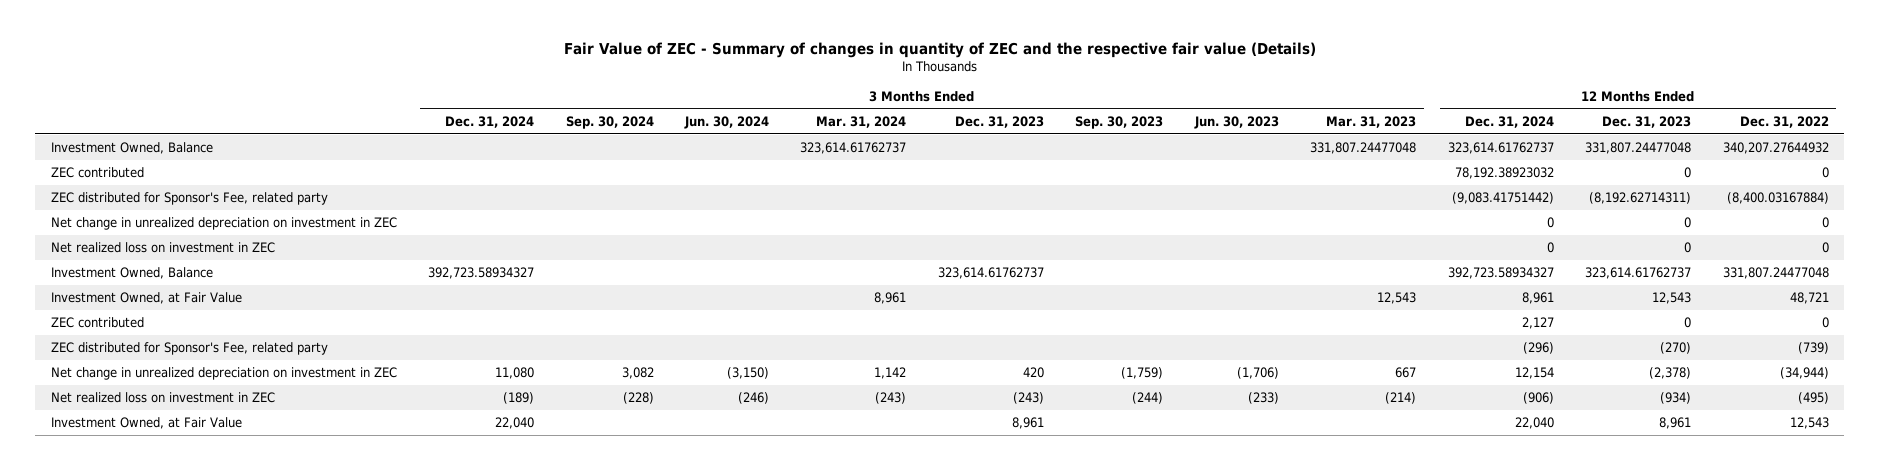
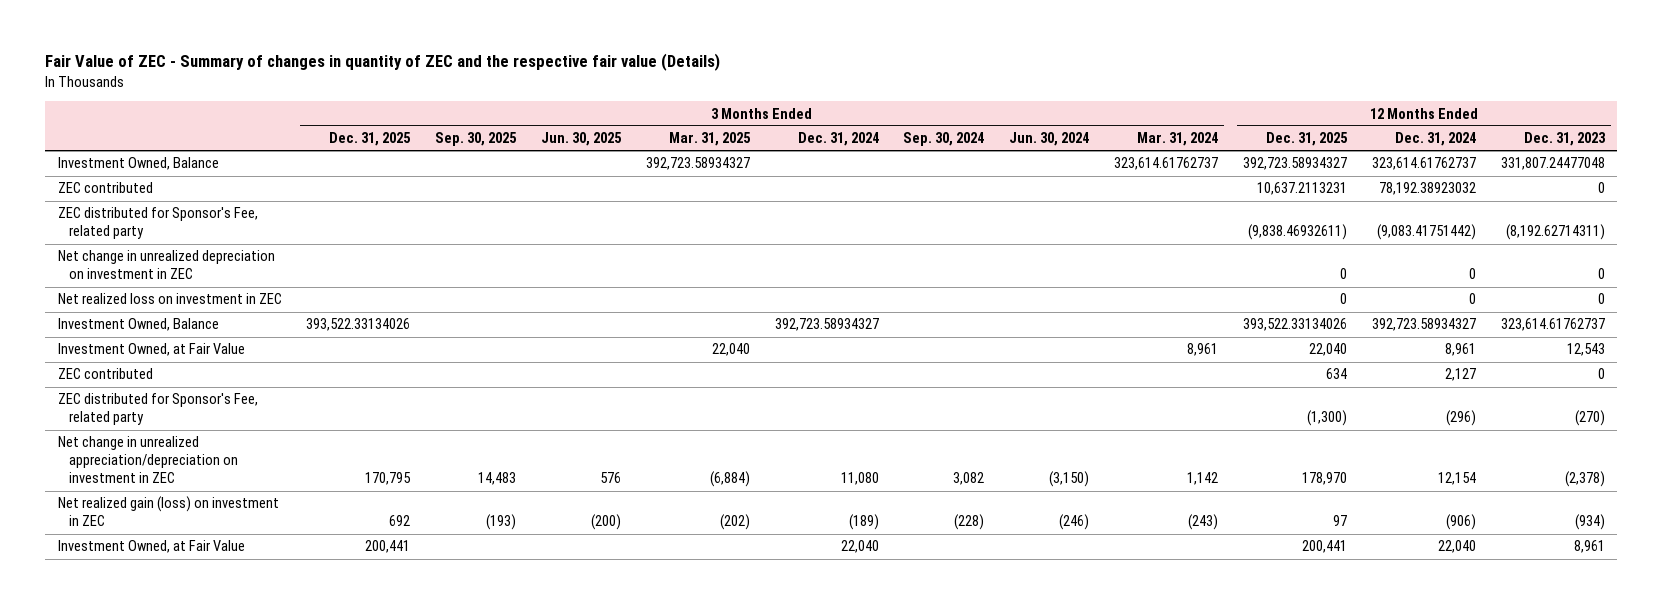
[954,115,1044,128] Dec. 31, 2023 -> none
[1075,115,1164,129] Sep. 30, 2023 -> none
[1193,115,1279,129] Jun. 30, 2023 -> none
[1326,115,1417,128] Mar. 31, 2023 -> none
[1739,115,1829,128] Dec. 31, 2022 -> none
none -> [329,132,412,147] Dec. 31, 2025
none -> [435,132,518,147] Sep. 30, 2025
none -> [540,132,622,147] Jun. 30, 2025
none -> [668,132,751,147] Mar. 31, 2025
none -> [1265,132,1348,147] Dec. 31, 2025
[50,367,397,381] Net change in unrealized depreciation on investment in ZEC -> [57,436,239,484] Net change in unrealized appreciation/depreciation on investment in ZEC
[50,392,275,404] Net realized loss on investment in ZEC -> [57,496,279,527] Net realized gain (loss) on investment in ZEC

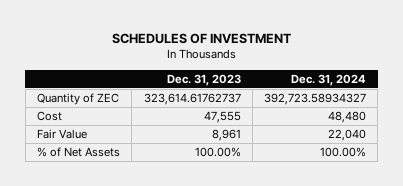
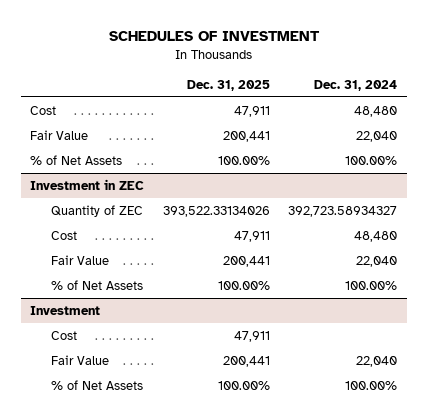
[166,73,241,86] Dec. 31, 2023 -> none
none -> [186,79,270,91] Dec. 31, 2025
none -> [30,105,57,115] Cost
none -> [30,129,89,140] Fair Value
none -> [30,154,123,165] % of Net Assets
none -> [30,178,145,190] Investment in ZEC
none -> [30,305,101,315] Investment
none -> [51,330,78,340] Cost
none -> [51,354,110,365] Fair Value
none -> [51,379,144,390] % of Net Assets

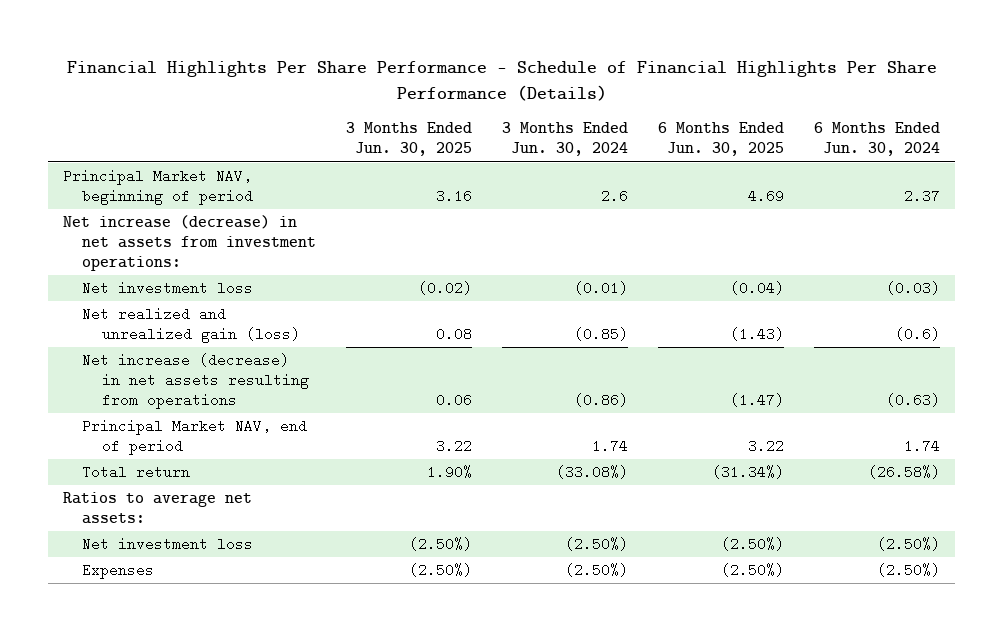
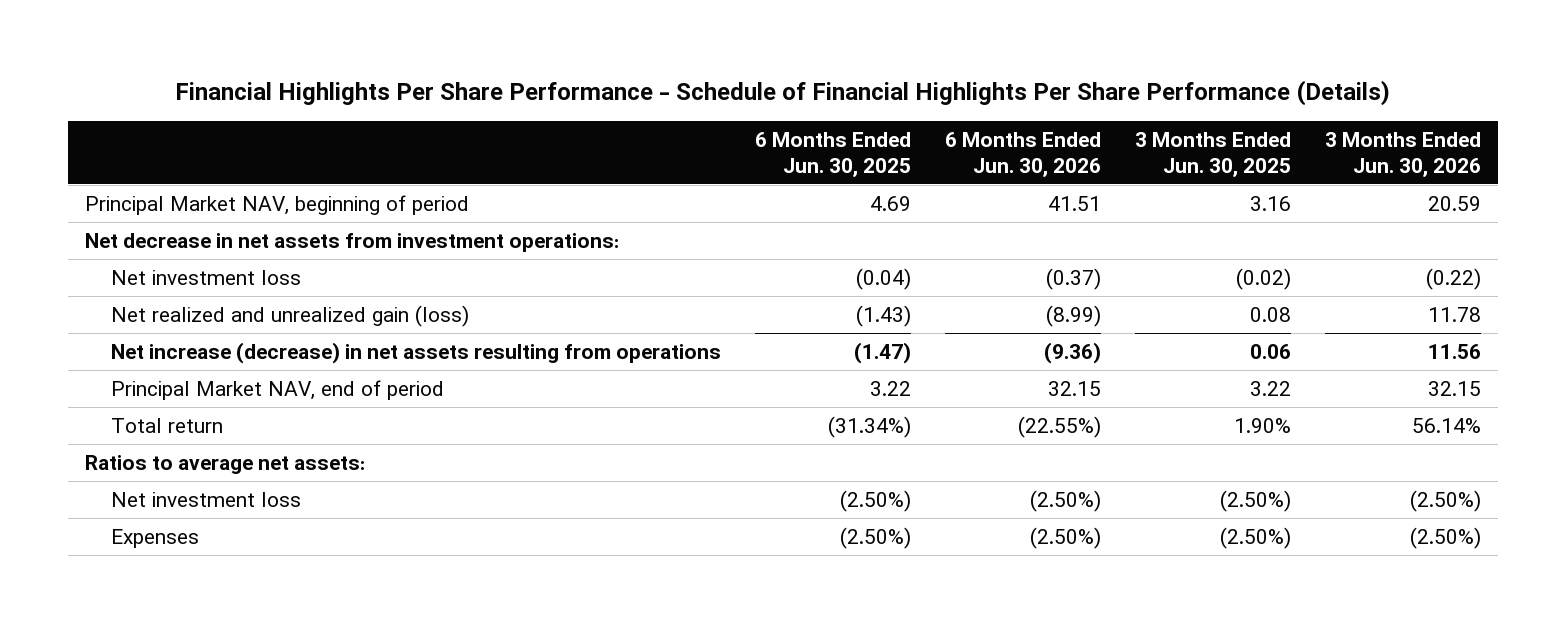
[502,122,629,157] 3 Months Ended Jun. 30, 2024 -> none
[814,122,941,157] 6 Months Ended Jun. 30, 2024 -> none
none -> [944,132,1101,177] 6 Months Ended Jun. 30, 2026
none -> [1324,132,1481,177] 3 Months Ended Jun. 30, 2026
[62,215,317,272] Net increase (decrease) in net assets from investment operations: -> [84,233,619,253] Net decrease in net assets from investment operations:

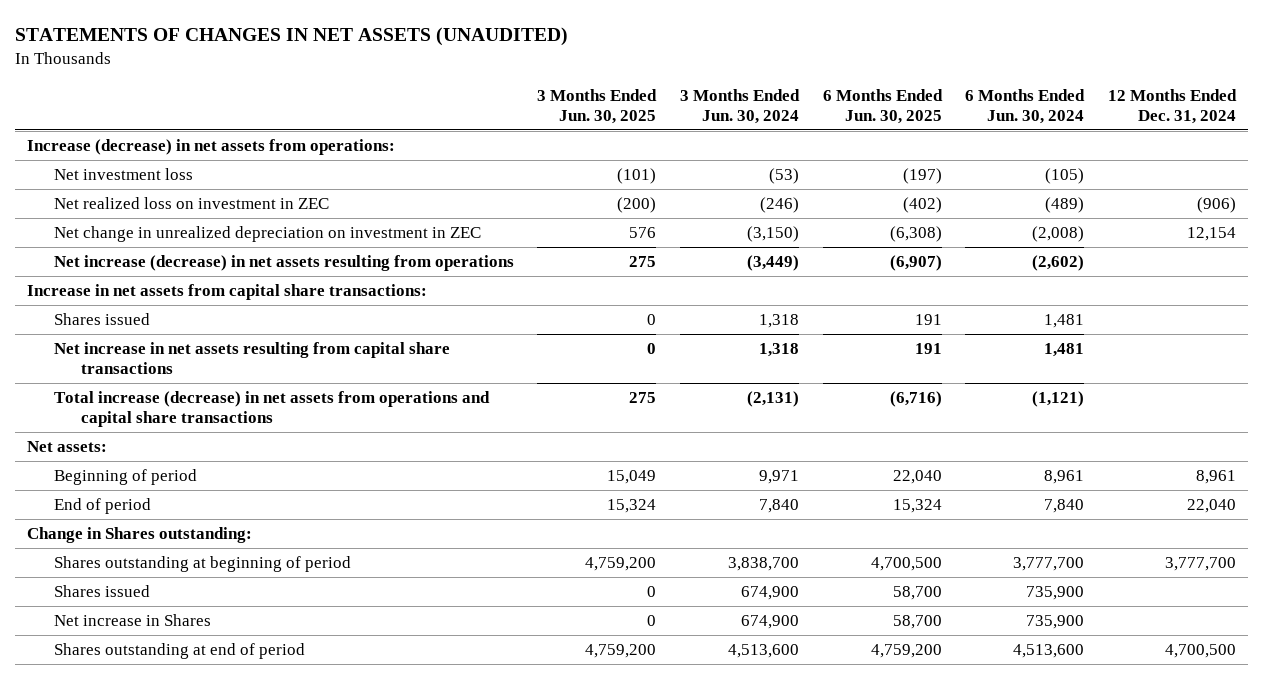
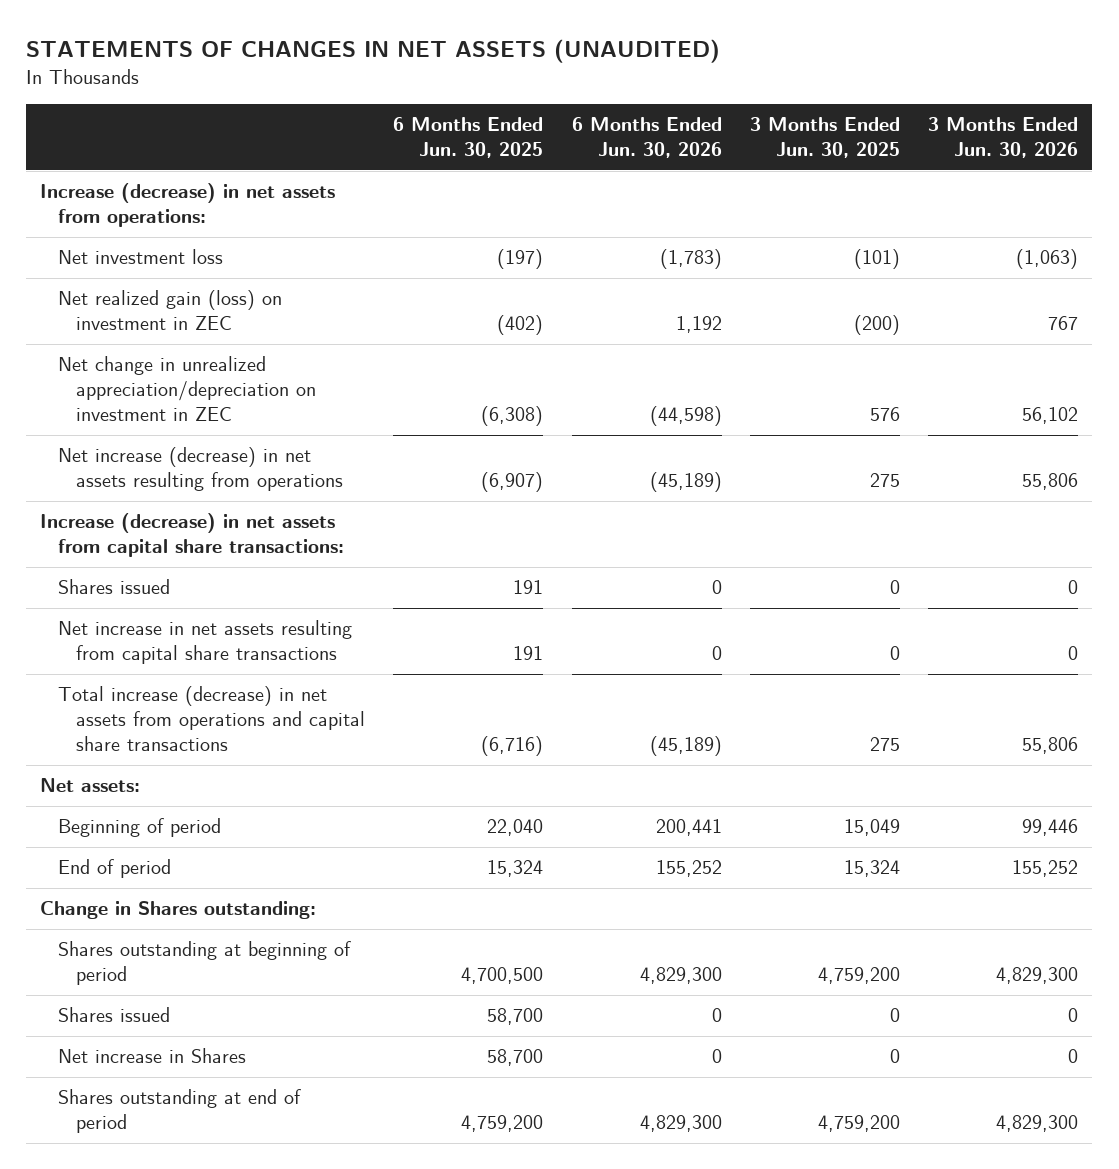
[679,89,800,124] 3 Months Ended Jun. 30, 2024 -> none
[965,89,1086,124] 6 Months Ended Jun. 30, 2024 -> none
[1108,89,1238,124] 12 Months Ended Dec. 31, 2024 -> none
none -> [571,117,722,159] 6 Months Ended Jun. 30, 2026
none -> [928,117,1079,159] 3 Months Ended Jun. 30, 2026
[53,197,329,210] Net realized loss on investment in ZEC -> [58,290,283,331] Net realized gain (loss) on investment in ZEC
[53,226,481,243] Net change in unrealized depreciation on investment in ZEC -> [58,356,317,422] Net change in unrealized appreciation/depreciation on investment in ZEC
[26,284,427,301] Increase in net assets from capital share transactions: -> [40,513,345,558] Increase (decrease) in net assets from capital share transactions:

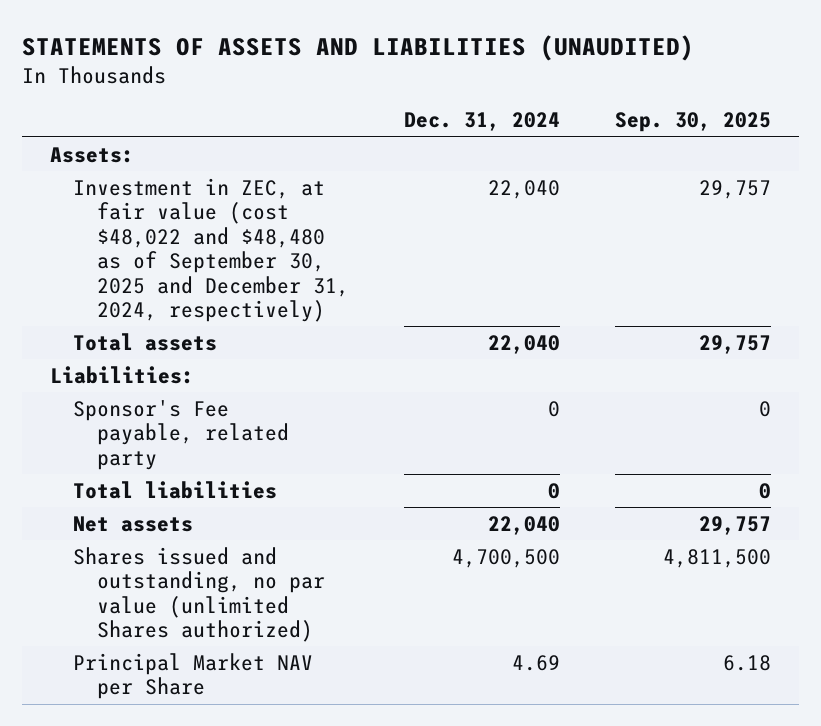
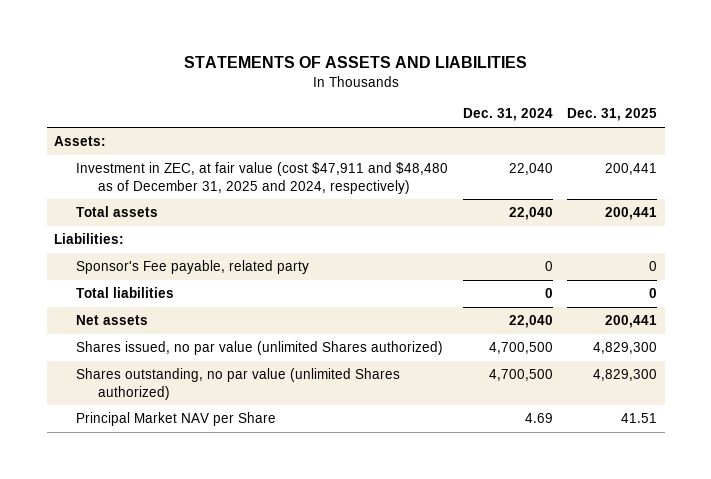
[22,34,695,61] STATEMENTS OF ASSETS AND LIABILITIES (UNAUDITED) -> [183,56,527,69] STATEMENTS OF ASSETS AND LIABILITIES
[615,112,772,133] Sep. 30, 2025 -> none
none -> [567,108,658,122] Dec. 31, 2025
[73,177,349,323] Investment in ZEC, at fair value (cost $48,022 and $48,480 as of September 30, 2025 and December 31, 2024, respectively) -> [76,162,449,194] Investment in ZEC, at fair value (cost $47,911 and $48,480 as of December 31, 2025 and 2024, respectively)
none -> [76,341,444,356] Shares issued, no par value (unlimited Shares authorized)
[73,546,325,643] Shares issued and outstanding, no par value (unlimited Shares authorized) -> [76,368,401,400] Shares outstanding, no par value (unlimited Shares authorized)

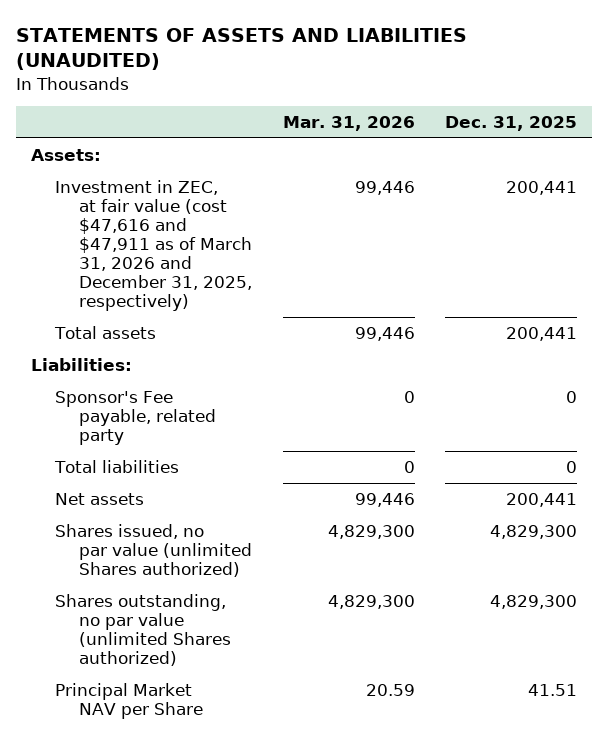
[183,56,527,69] STATEMENTS OF ASSETS AND LIABILITIES -> [16,27,468,71] STATEMENTS OF ASSETS AND LIABILITIES (UNAUDITED)
[462,108,553,122] Dec. 31, 2024 -> none
none -> [282,115,415,131] Mar. 31, 2026
[76,162,449,194] Investment in ZEC, at fair value (cost $47,911 and $48,480 as of December 31, 2025 and 2024, respectively) -> [55,179,253,312] Investment in ZEC, at fair value (cost $47,616 and $47,911 as of March 31, 2026 and December 31, 2025, respectively)

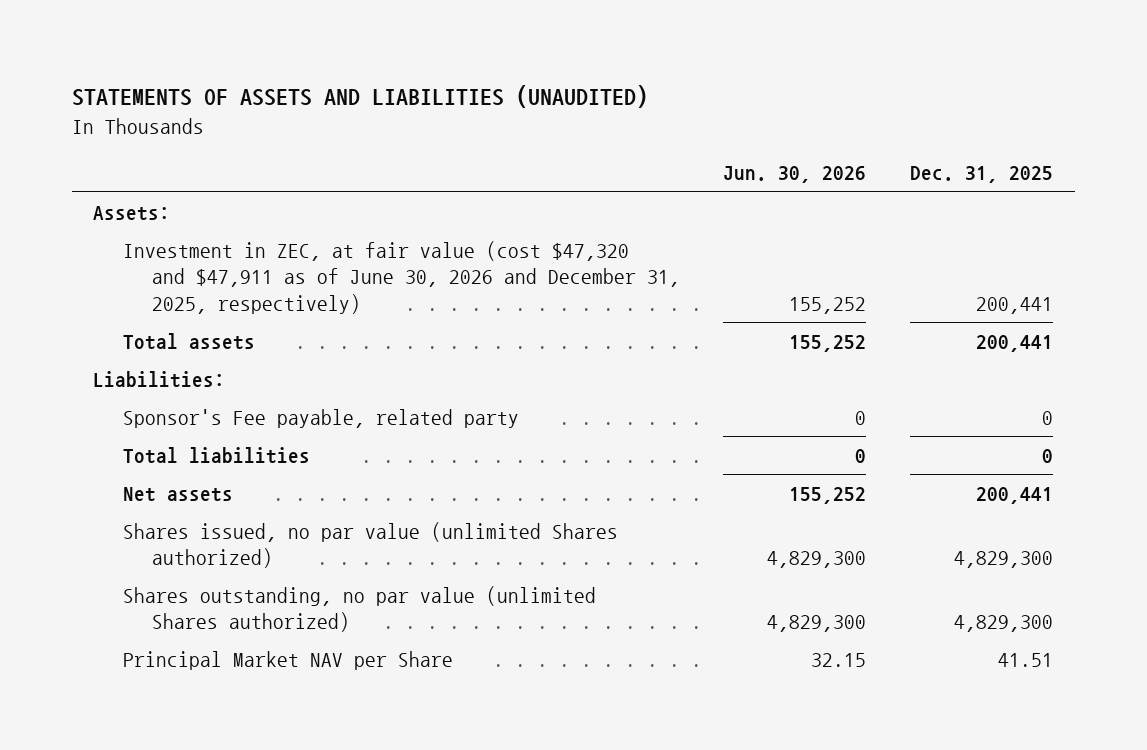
[282,115,415,131] Mar. 31, 2026 -> none
none -> [723,166,867,184] Jun. 30, 2026
[55,179,253,312] Investment in ZEC, at fair value (cost $47,616 and $47,911 as of March 31, 2026 and December 31, 2025, respectively) -> [122,240,680,315] Investment in ZEC, at fair value (cost $47,320 and $47,911 as of June 30, 2026 and December 31, 2025, respectively)

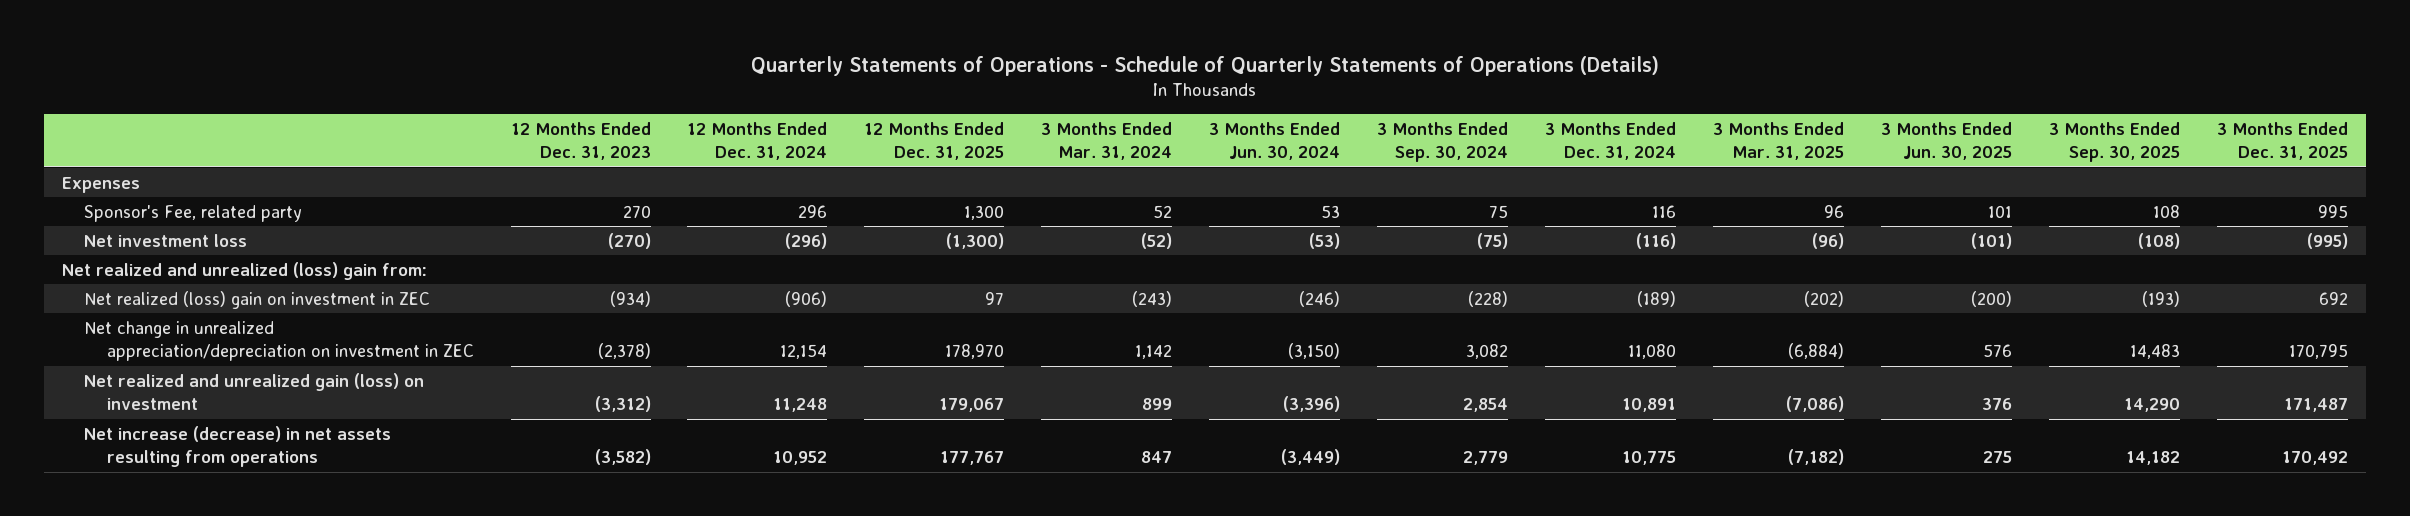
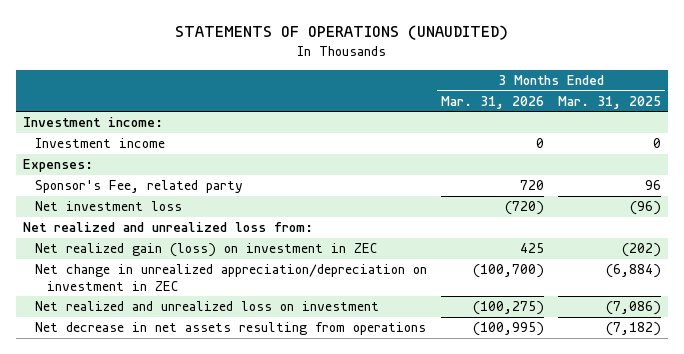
[751,55,1660,76] Quarterly Statements of Operations - Schedule of Quarterly Statements of Operations (Details) -> [174,25,508,41] STATEMENTS OF OPERATIONS (UNAUDITED)
[510,122,651,161] 12 Months Ended Dec. 31, 2023 -> none
[687,122,828,161] 12 Months Ended Dec. 31, 2024 -> none
[864,122,1005,161] 12 Months Ended Dec. 31, 2025 -> none
[1041,122,1173,161] 3 Months Ended Mar. 31, 2024 -> none
[1209,122,1341,161] 3 Months Ended Jun. 30, 2024 -> none
[1377,122,1509,163] 3 Months Ended Sep. 30, 2024 -> none
[1545,122,1677,161] 3 Months Ended Dec. 31, 2024 -> none
[1881,122,2013,161] 3 Months Ended Jun. 30, 2025 -> none
[2049,122,2181,163] 3 Months Ended Sep. 30, 2025 -> none
[2216,122,2348,161] 3 Months Ended Dec. 31, 2025 -> none
none -> [440,95,544,109] Mar. 31, 2026
none -> [22,117,163,128] Investment income:
none -> [34,138,165,149] Investment income
[62,176,141,193] Expenses -> [22,159,93,173] Expenses:
[62,261,428,280] Net realized and unrealized (loss) gain from: -> [22,222,313,233] Net realized and unrealized loss from:
[84,290,431,309] Net realized (loss) gain on investment in ZEC -> [34,243,378,258] Net realized gain (loss) on investment in ZEC
[84,372,425,410] Net realized and unrealized gain (loss) on investment -> [34,301,379,312] Net realized and unrealized loss on investment
[84,425,392,467] Net increase (decrease) in net assets resulting from operations -> [34,322,426,336] Net decrease in net assets resulting from operations

